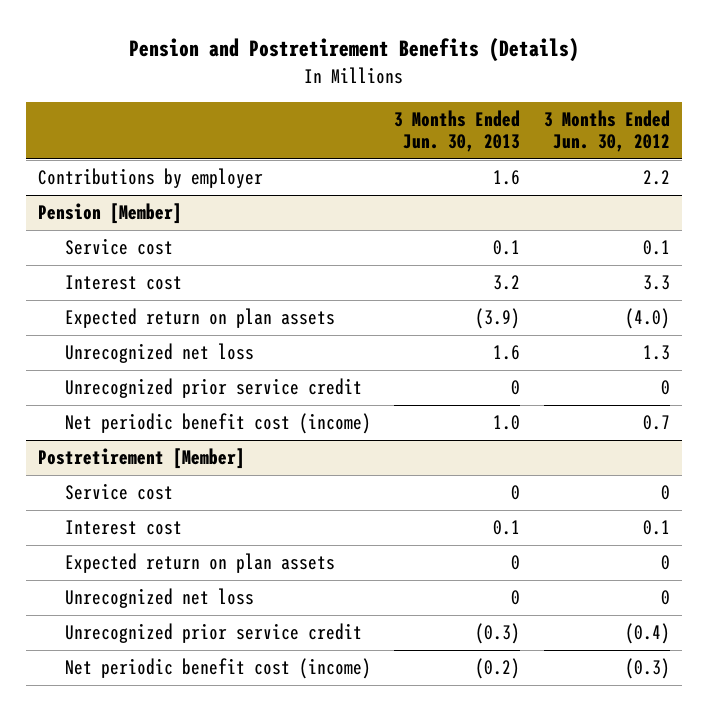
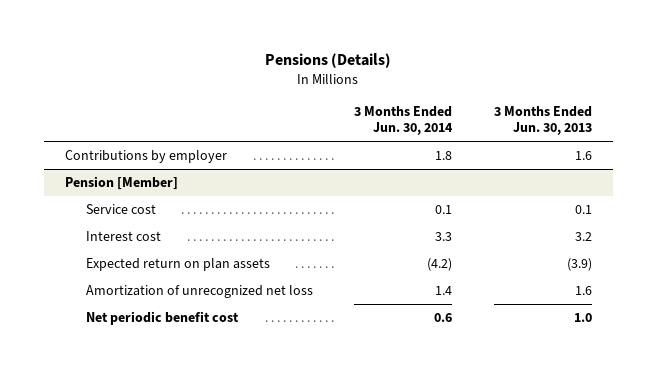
[129,38,580,63] Pension and Postretirement Benefits (Details) -> [265,53,392,69] Pensions (Details)
[543,109,670,153] 3 Months Ended Jun. 30, 2012 -> none
none -> [354,105,454,136] 3 Months Ended Jun. 30, 2014
[64,378,362,399] Unrecognized prior service credit -> none
[38,448,246,470] Postretirement [Member] -> none
[64,483,173,501] Service cost -> none
[64,520,182,536] Interest cost -> none
[64,553,335,574] Expected return on plan assets -> none
[64,588,254,609] Unrecognized net loss -> none
[64,623,362,644] Unrecognized prior service credit -> none
[64,658,371,680] Net periodic benefit cost (income) -> none
[64,343,254,364] Unrecognized net loss -> [85,284,313,298] Amortization of unrecognized net loss
[64,413,371,435] Net periodic benefit cost (income) -> [85,310,239,325] Net periodic benefit cost

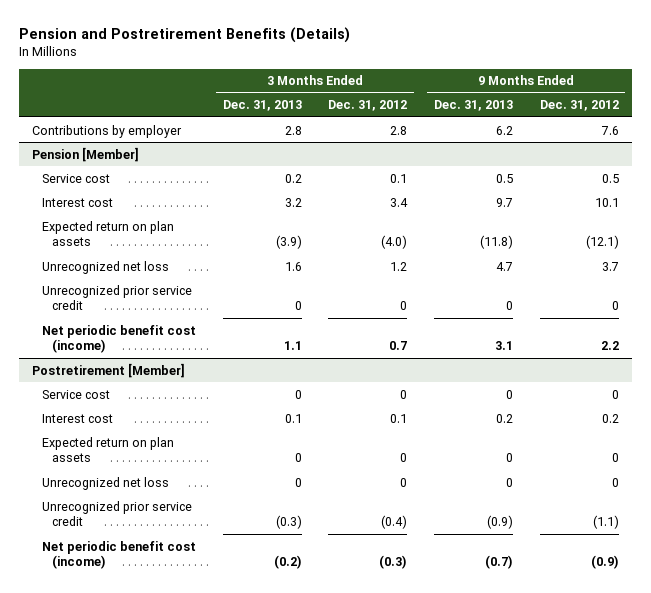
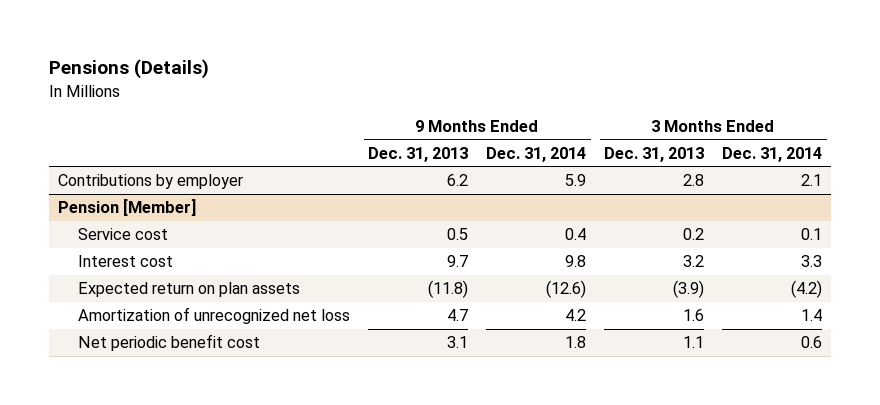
[18,26,350,43] Pension and Postretirement Benefits (Details) -> [48,59,209,80] Pensions (Details)
[328,100,408,112] Dec. 31, 2012 -> none
[539,100,619,112] Dec. 31, 2012 -> none
none -> [486,147,587,163] Dec. 31, 2014
none -> [722,147,823,163] Dec. 31, 2014
[42,284,193,311] Unrecognized prior service credit -> none
[32,362,186,378] Postretirement [Member] -> none
[42,389,111,399] Service cost -> none
[42,413,114,423] Interest cost -> none
[42,436,175,463] Expected return on plan assets -> none
[42,476,170,490] Unrecognized net loss -> none
[42,500,193,527] Unrecognized prior service credit -> none
[42,540,197,570] Net periodic benefit cost (income) -> none
[42,260,170,274] Unrecognized net loss -> [78,307,351,325] Amortization of unrecognized net loss
[42,324,197,354] Net periodic benefit cost (income) -> [78,334,261,352] Net periodic benefit cost

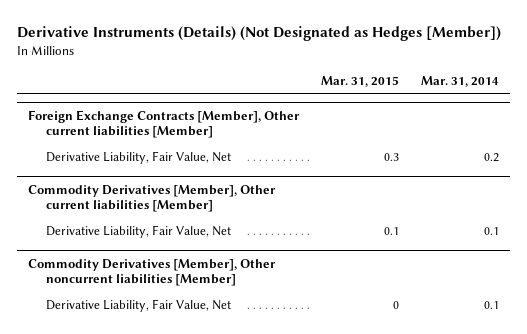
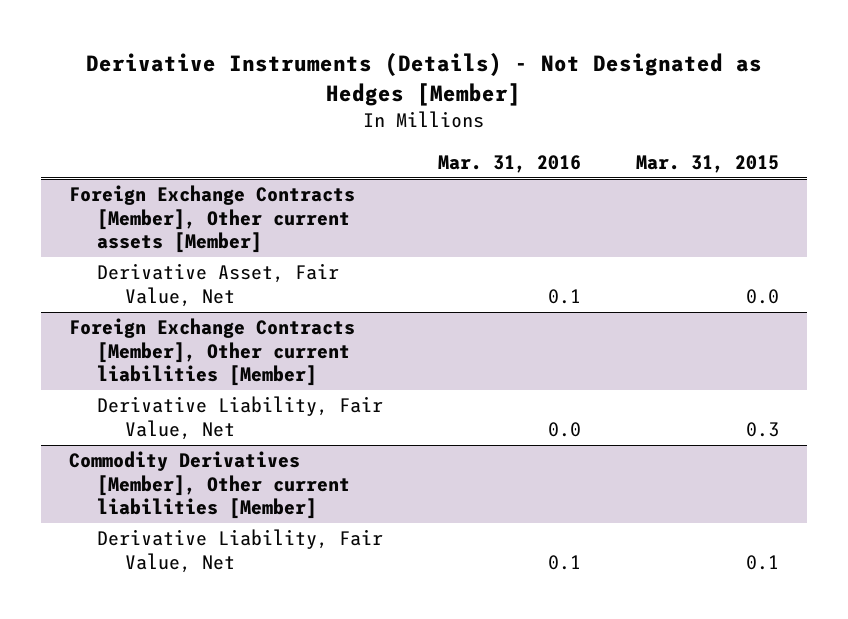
[16,26,501,42] Derivative Instruments (Details) (Not Designated as Hedges [Member]) -> [86,53,763,107] Derivative Instruments (Details) - Not Designated as Hedges [Member]
[421,76,500,88] Mar. 31, 2014 -> none
none -> [438,154,582,173] Mar. 31, 2016
none -> [69,185,356,254] Foreign Exchange Contracts [Member], Other current assets [Member]
none -> [96,263,339,307] Derivative Asset, Fair Value, Net
[27,258,276,287] Commodity Derivatives [Member], Other noncurrent liabilities [Member] -> none
[46,298,232,312] Derivative Liability, Fair Value, Net -> none

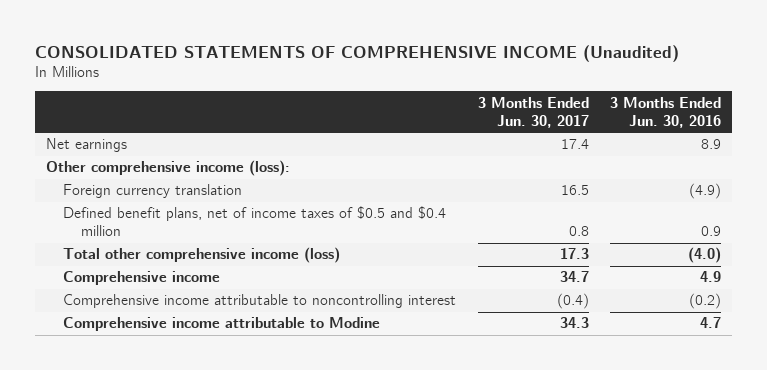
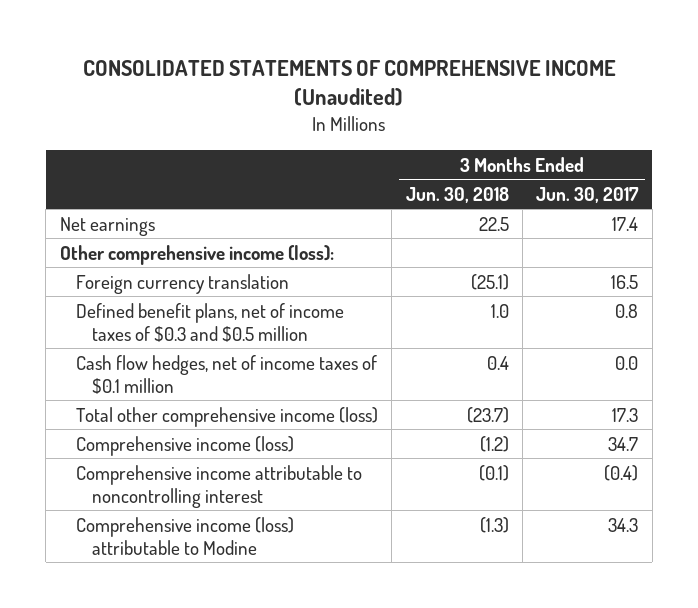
[610,96,722,128] 3 Months Ended Jun. 30, 2016 -> none
none -> [405,186,509,203] Jun. 30, 2018
[63,206,447,237] Defined benefit plans, net of income taxes of $0.5 and $0.4 million -> [76,302,345,342] Defined benefit plans, net of income taxes of $0.3 and $0.5 million
none -> [76,354,378,394] Cash flow hedges, net of income taxes of $0.1 million
[63,271,221,286] Comprehensive income -> [76,435,295,456] Comprehensive income (loss)
[63,317,381,332] Comprehensive income attributable to Modine -> [76,516,295,555] Comprehensive income (loss) attributable to Modine

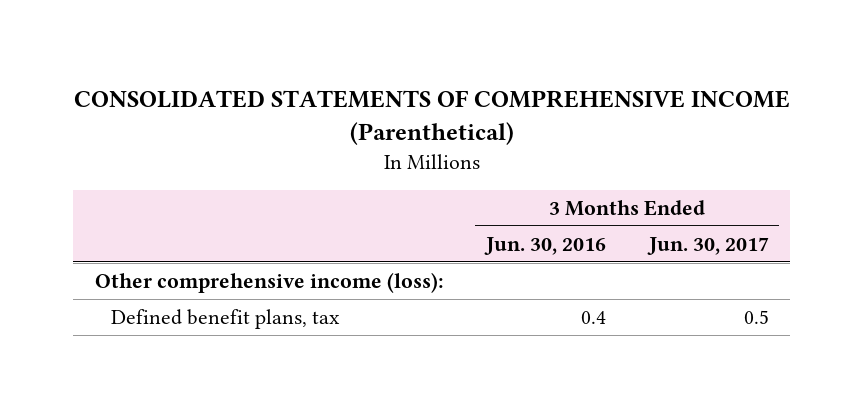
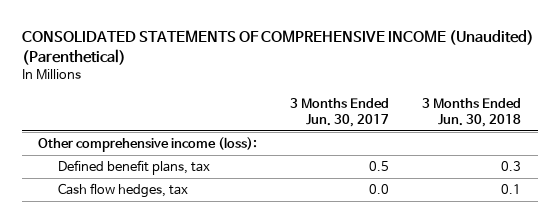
[73,89,790,145] CONSOLIDATED STATEMENTS OF COMPREHENSIVE INCOME (Parenthetical) -> [21,29,534,65] CONSOLIDATED STATEMENTS OF COMPREHENSIVE INCOME (Unaudited) (Parenthetical)
[484,236,607,255] Jun. 30, 2016 -> none
none -> [422,97,522,128] 3 Months Ended Jun. 30, 2018
none -> [57,183,188,199] Cash flow hedges, tax

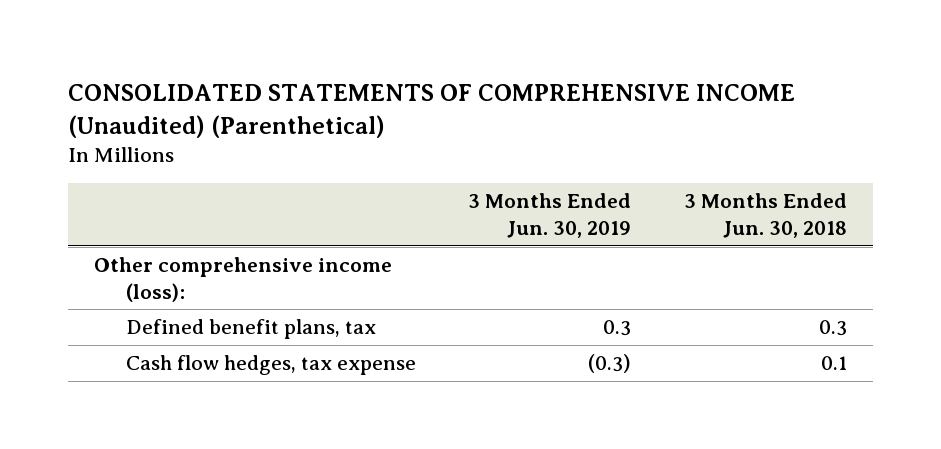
[290,97,390,128] 3 Months Ended Jun. 30, 2017 -> none
none -> [468,193,632,238] 3 Months Ended Jun. 30, 2019
[57,183,188,199] Cash flow hedges, tax -> [125,355,416,376] Cash flow hedges, tax expense

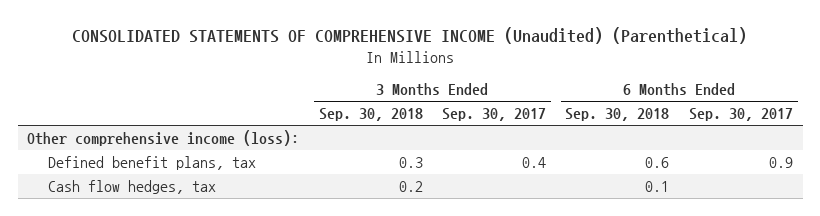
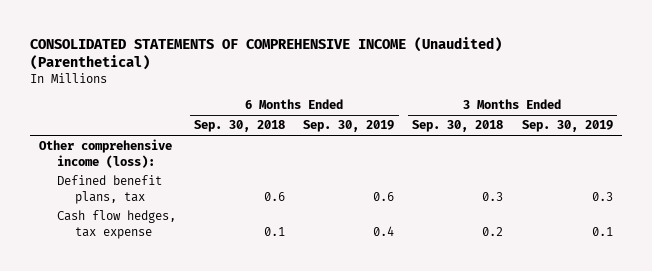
[442,108,547,122] Sep. 30, 2017 -> none
[688,108,793,122] Sep. 30, 2017 -> none
none -> [303,120,395,133] Sep. 30, 2019
none -> [521,120,613,133] Sep. 30, 2019
[47,179,216,194] Cash flow hedges, tax -> [57,210,177,239] Cash flow hedges, tax expense

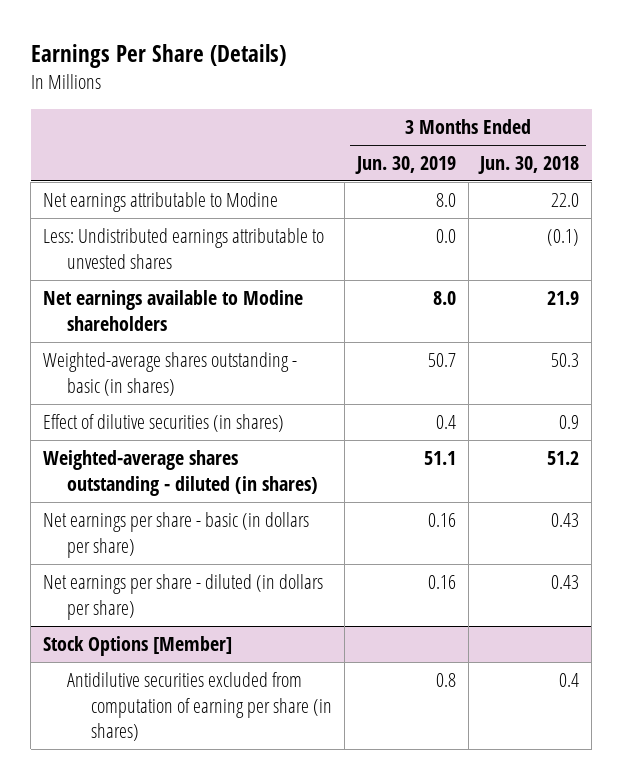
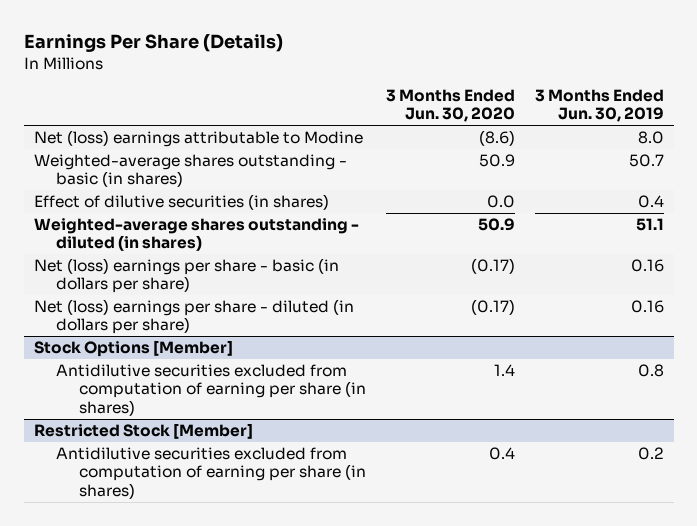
[478,156,580,175] Jun. 30, 2018 -> none
none -> [385,88,515,123] 3 Months Ended Jun. 30, 2020
[43,228,325,269] Less: Undistributed earnings attributable to unvested shares -> none
[43,290,304,331] Net earnings available to Modine shareholders -> none
[43,192,279,213] Net earnings attributable to Modine -> [33,129,363,147] Net (loss) earnings attributable to Modine
[43,512,310,558] Net earnings per share - basic (in dollars per share) -> [33,257,339,294] Net (loss) earnings per share - basic (in dollars per share)
[43,574,324,620] Net earnings per share - diluted (in dollars per share) -> [33,298,354,335] Net (loss) earnings per share - diluted (in dollars per share)
none -> [33,422,253,439] Restricted Stock [Member]
none -> [56,446,366,499] Antidilutive securities excluded from computation of earning per share (in shares)

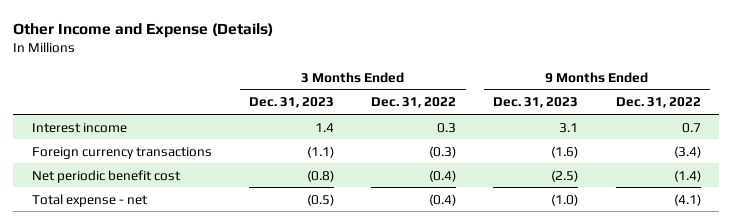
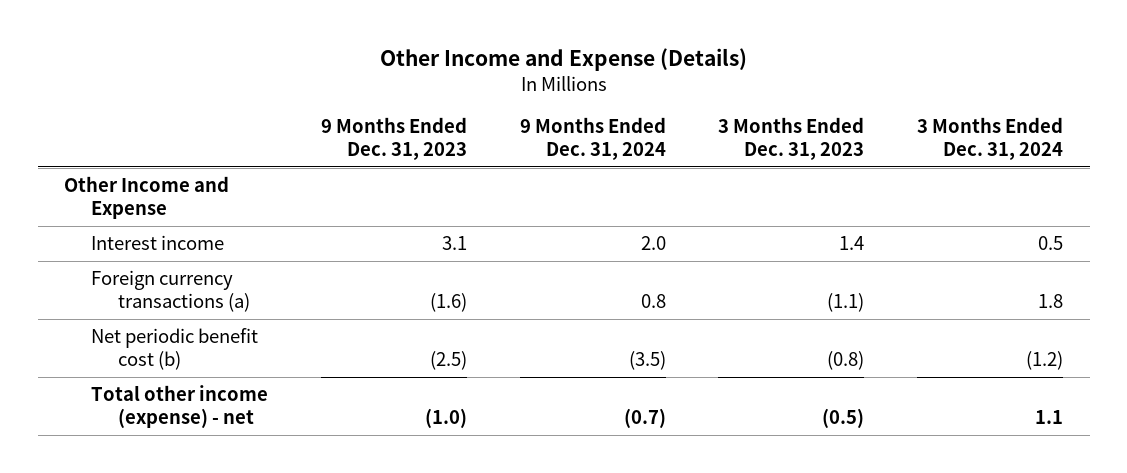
[371,97,457,109] Dec. 31, 2022 -> none
[615,97,701,109] Dec. 31, 2022 -> none
none -> [519,117,666,160] 9 Months Ended Dec. 31, 2024
none -> [917,117,1064,160] 3 Months Ended Dec. 31, 2024
none -> [64,176,230,219] Other Income and Expense
[31,146,212,159] Foreign currency transactions -> [90,270,250,312] Foreign currency transactions (a)
[31,169,181,183] Net periodic benefit cost -> [90,328,258,370] Net periodic benefit cost (b)
[31,193,148,207] Total expense - net -> [90,385,268,428] Total other income (expense) - net

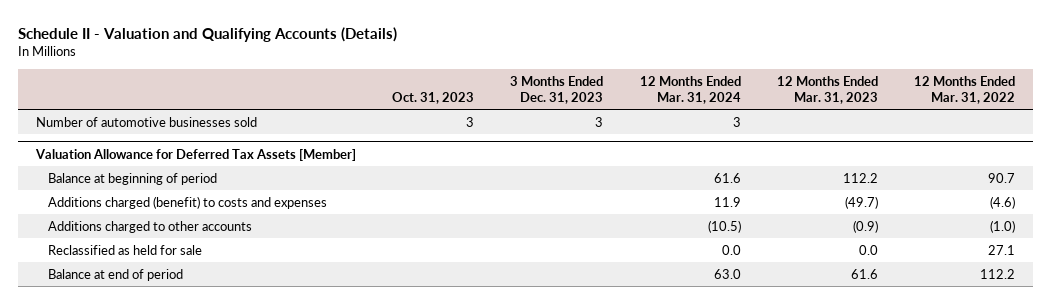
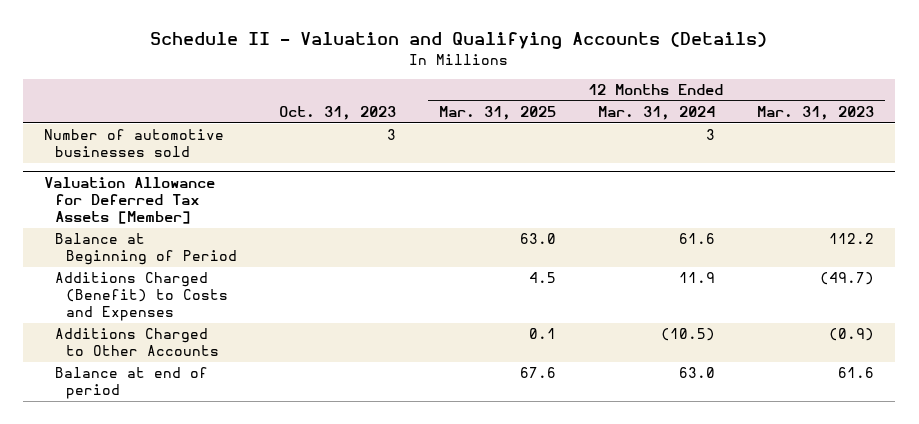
[510,76,604,104] 3 Months Ended Dec. 31, 2023 -> none
[913,76,1015,104] 12 Months Ended Mar. 31, 2022 -> none
none -> [438,106,556,121] Mar. 31, 2025
[48,244,203,255] Reclassified as held for sale -> none
[48,172,218,185] Balance at beginning of period -> [55,233,238,266] Balance at Beginning of Period
[48,195,328,209] Additions charged (benefit) to costs and expenses -> [55,272,229,322] Additions Charged (Benefit) to Costs and Expenses
[48,220,253,233] Additions charged to other accounts -> [55,328,220,357] Additions Charged to Other Accounts

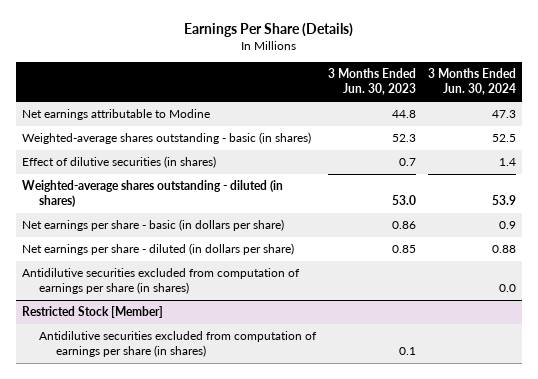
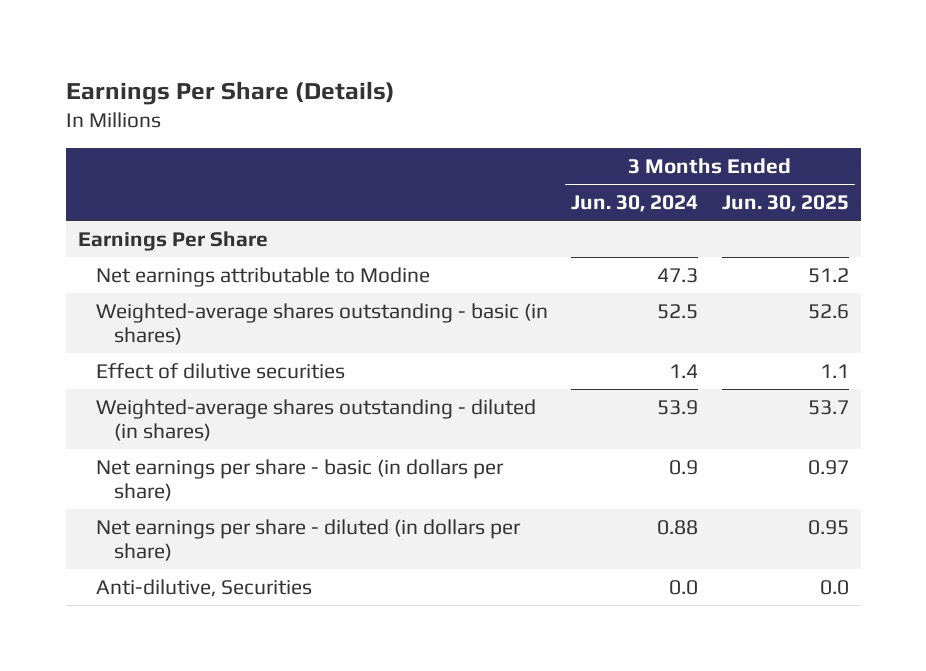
[327,68,416,96] 3 Months Ended Jun. 30, 2023 -> none
none -> [721,195,849,213] Jun. 30, 2025
none -> [77,230,268,251] Earnings Per Share
[22,156,217,169] Effect of dilutive securities (in shares) -> [95,362,345,379] Effect of dilutive securities
[22,306,164,319] Restricted Stock [Member] -> none
[38,331,317,358] Antidilutive securities excluded from computation of earnings per share (in shares) -> none
[22,268,301,295] Antidilutive securities excluded from computation of earnings per share (in shares) -> [95,578,312,597] Anti-dilutive, Securities

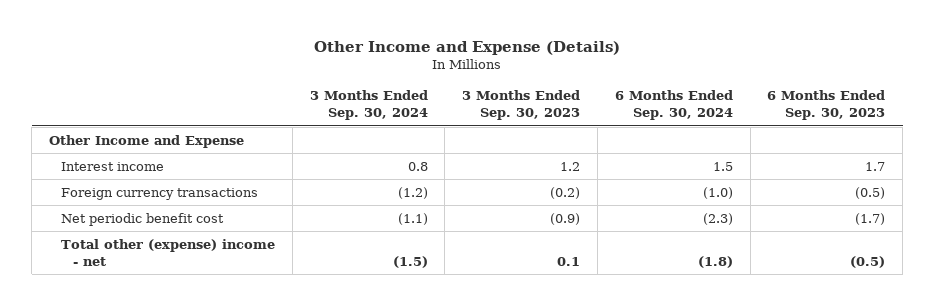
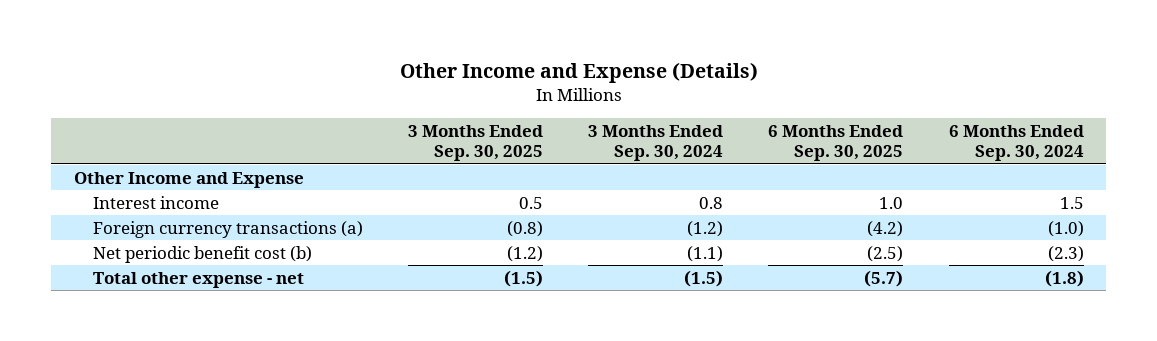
[462,90,581,121] 3 Months Ended Sep. 30, 2023 -> none
[767,90,886,121] 6 Months Ended Sep. 30, 2023 -> none
none -> [408,124,544,162] 3 Months Ended Sep. 30, 2025
none -> [768,124,904,162] 6 Months Ended Sep. 30, 2025
[61,187,259,200] Foreign currency transactions -> [92,220,363,238] Foreign currency transactions (a)
[61,212,225,226] Net periodic benefit cost -> [92,245,312,263] Net periodic benefit cost (b)
[61,238,276,266] Total other (expense) income - net -> [92,271,304,288] Total other expense - net

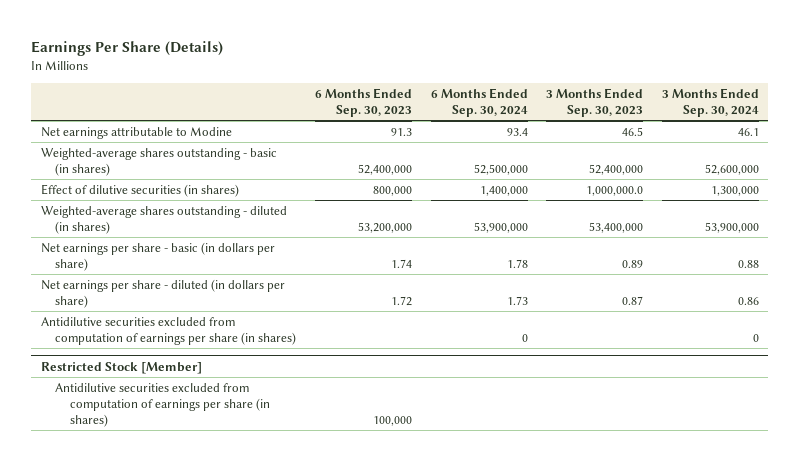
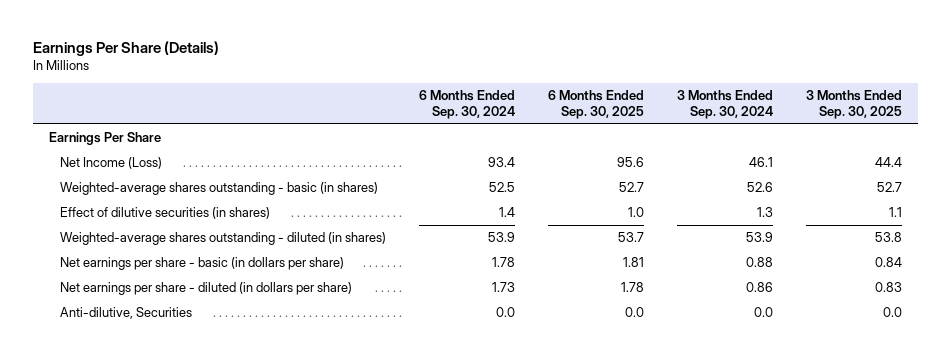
[315,88,413,118] 6 Months Ended Sep. 30, 2023 -> none
[546,88,644,118] 3 Months Ended Sep. 30, 2023 -> none
none -> [547,89,644,120] 6 Months Ended Sep. 30, 2025
none -> [805,89,902,120] 3 Months Ended Sep. 30, 2025
none -> [49,131,162,145] Earnings Per Share
[40,126,232,139] Net earnings attributable to Modine -> [59,156,162,169] Net Income (Loss)
[473,163,528,175] 52,500,000 -> [488,181,515,192] 52.5
[704,163,759,175] 52,600,000 -> [746,181,773,192] 52.6
[479,185,528,196] 1,400,000 -> [498,206,515,217] 1.4
[710,185,759,196] 1,300,000 -> [756,206,773,217] 1.3
[473,221,528,233] 53,900,000 -> [487,231,515,242] 53.9
[704,221,759,233] 53,900,000 -> [745,231,773,242] 53.9
[40,316,297,345] Antidilutive securities excluded from computation of earnings per share (in shares) -> none
[40,361,202,374] Restricted Stock [Member] -> none
[55,382,271,427] Antidilutive securities excluded from computation of earnings per share (in shares) -> none
none -> [59,306,192,319] Anti-dilutive, Securities

